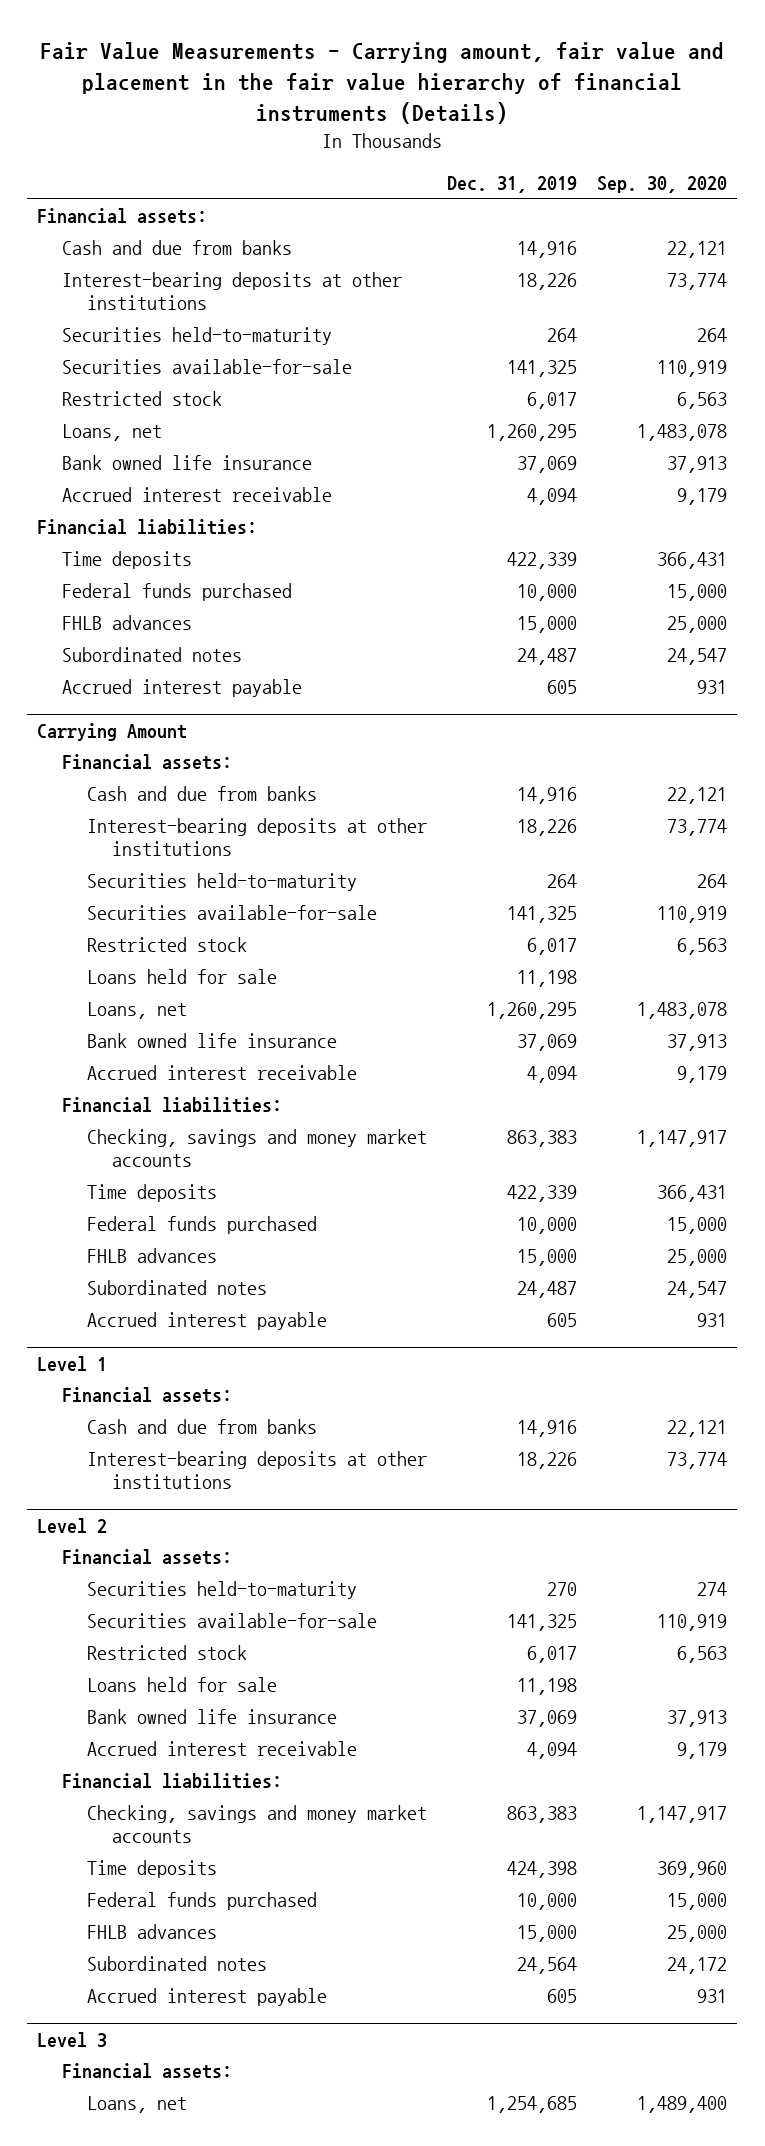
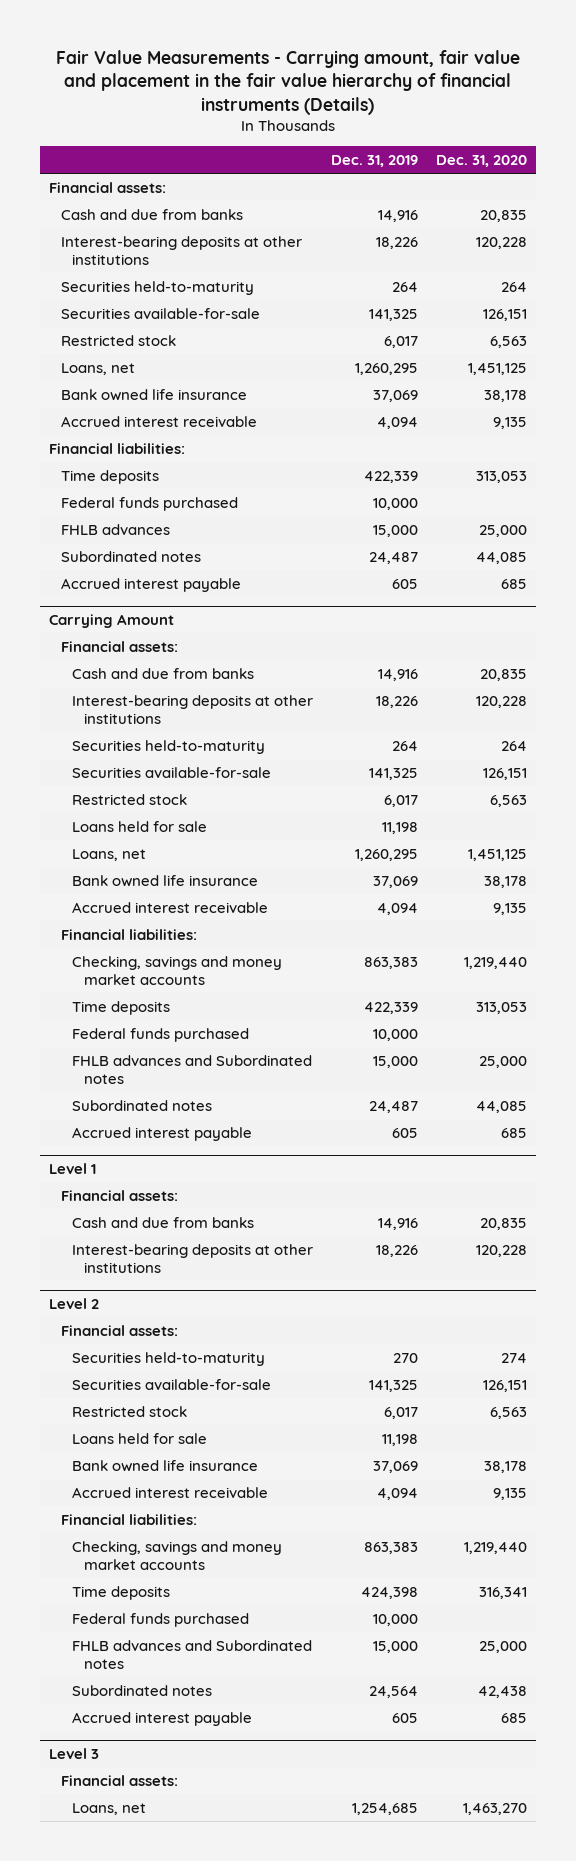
[597,176,728,194] Sep. 30, 2020 -> none
none -> [435,155,527,168] Dec. 31, 2020
[86,1248,217,1264] FHLB advances -> none
none -> [72,1054,313,1085] FHLB advances and Subordinated notes
[86,1924,217,1940] FHLB advances -> none
none -> [72,1639,313,1670] FHLB advances and Subordinated notes

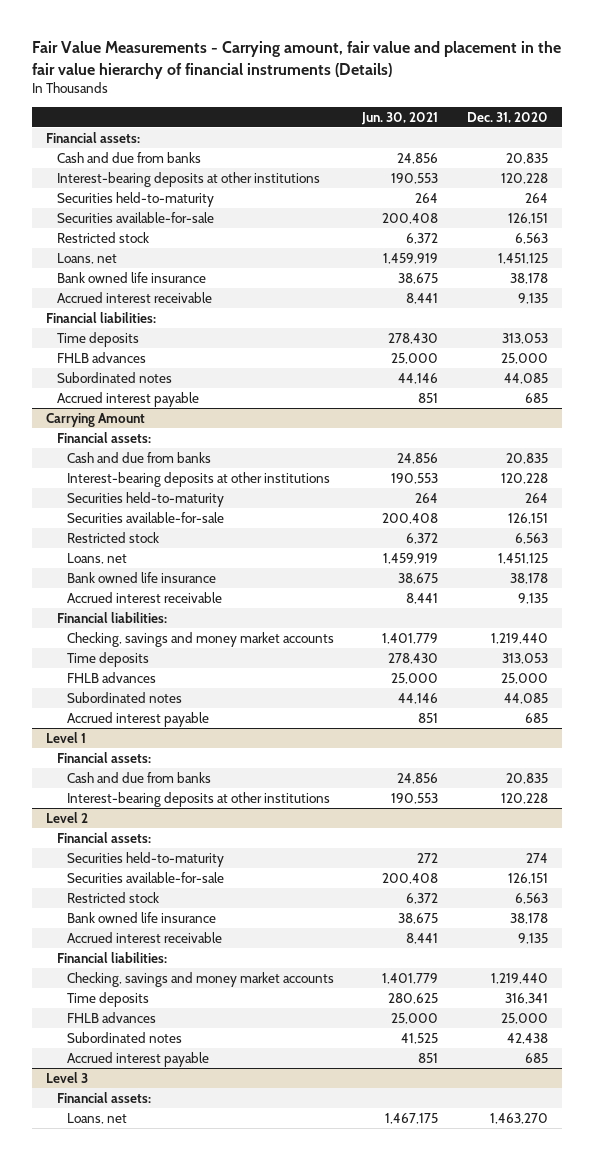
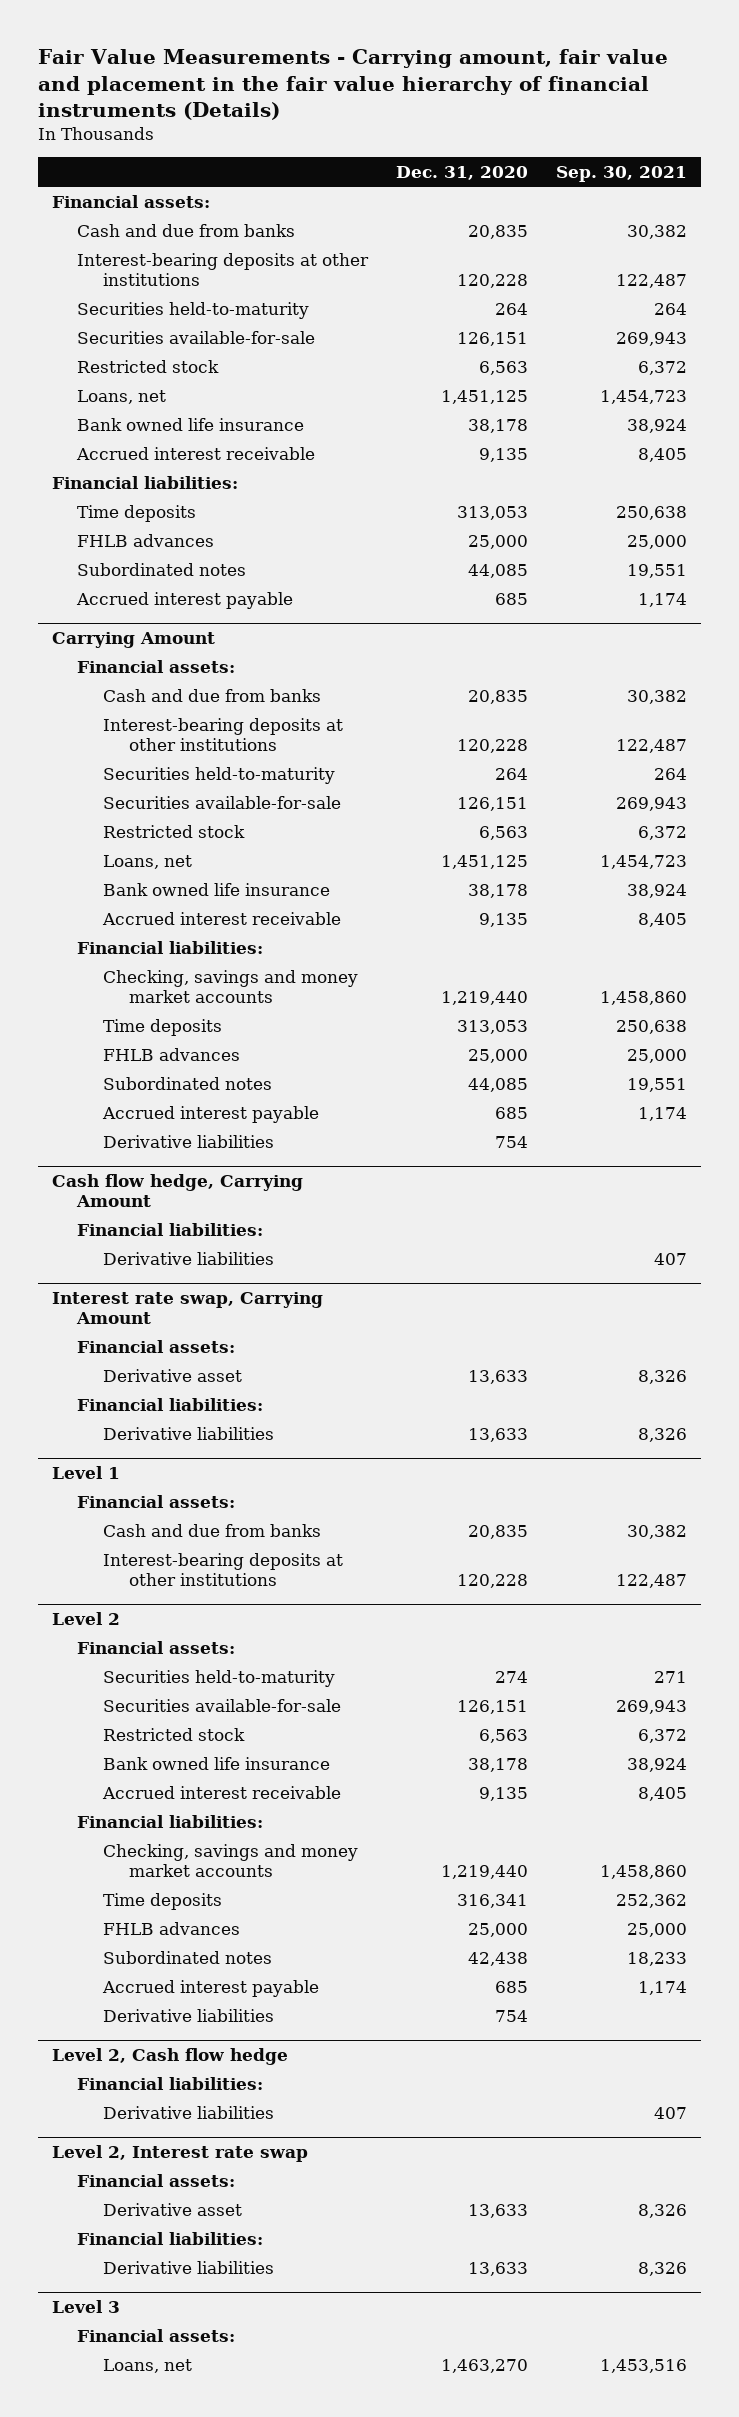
[361,111,439,125] Jun. 30, 2021 -> none
none -> [556,165,688,182] Sep. 30, 2021
none -> [102,1134,274,1148] Derivative liabilities
none -> [51,1173,303,1208] Cash flow hedge, Carrying Amount
none -> [77,1222,264,1236] Financial liabilities:
none -> [102,1251,274,1265] Derivative liabilities
none -> [51,1291,323,1325] Interest rate swap, Carrying Amount
none -> [77,1339,236,1353] Financial assets:
none -> [102,1368,242,1382] Derivative asset
none -> [77,1397,264,1411] Financial liabilities:
none -> [102,1426,274,1440] Derivative liabilities
none -> [102,2008,274,2022] Derivative liabilities
none -> [51,2047,288,2065] Level 2, Cash flow hedge
none -> [77,2076,264,2090] Financial liabilities:
none -> [102,2105,274,2119] Derivative liabilities
none -> [51,2144,308,2162] Level 2, Interest rate swap
none -> [77,2173,236,2187] Financial assets:
none -> [102,2202,242,2216] Derivative asset
none -> [77,2231,264,2245] Financial liabilities:
none -> [102,2260,274,2274] Derivative liabilities

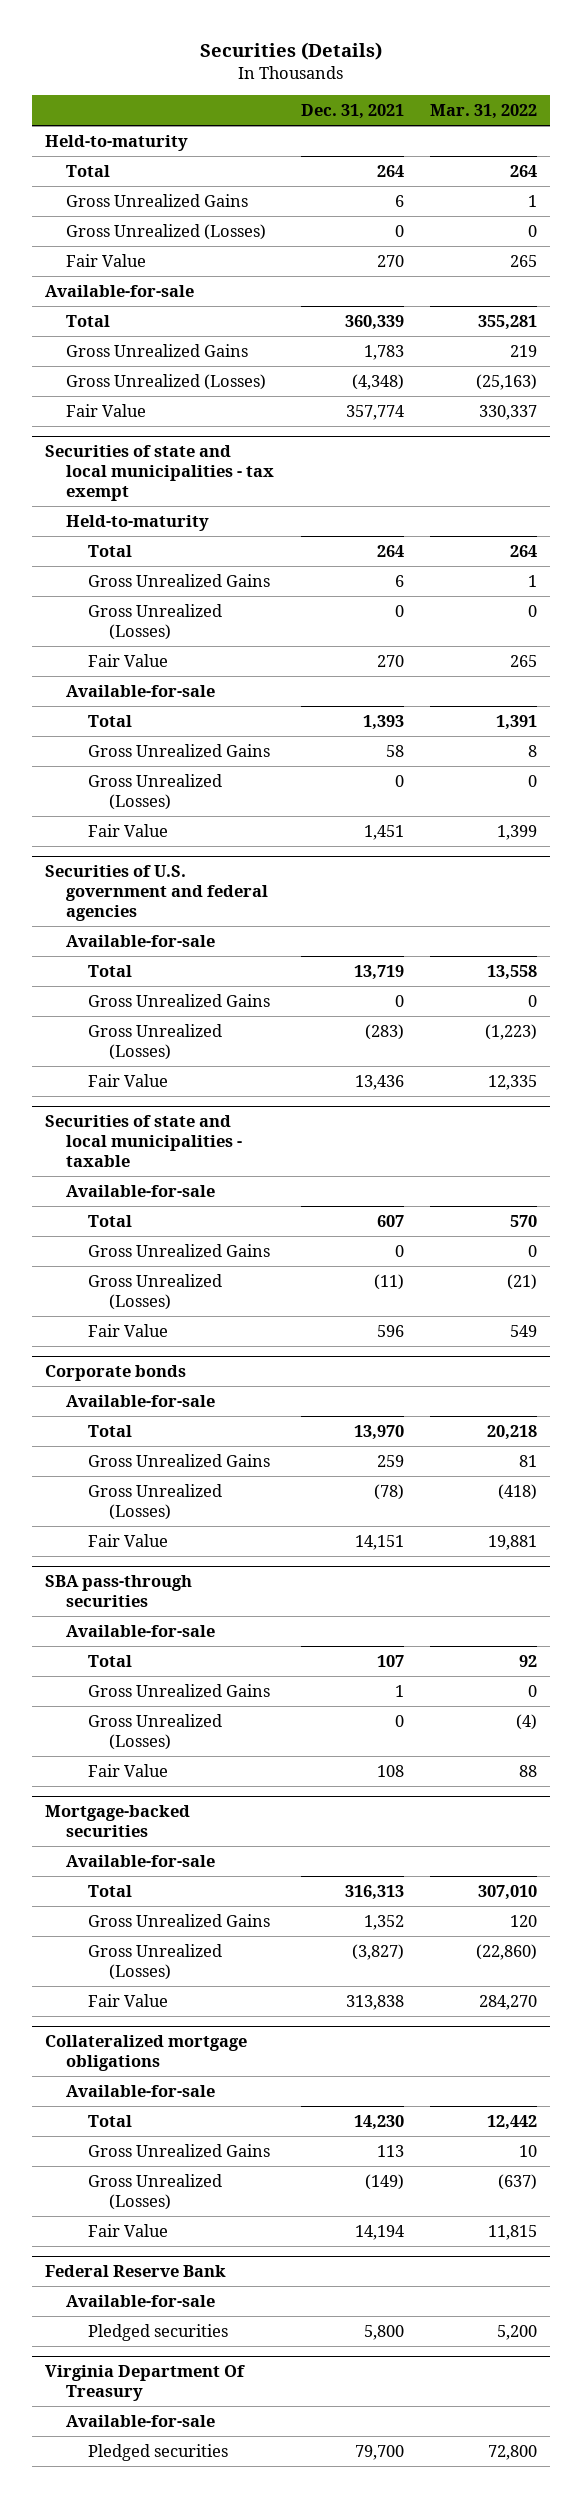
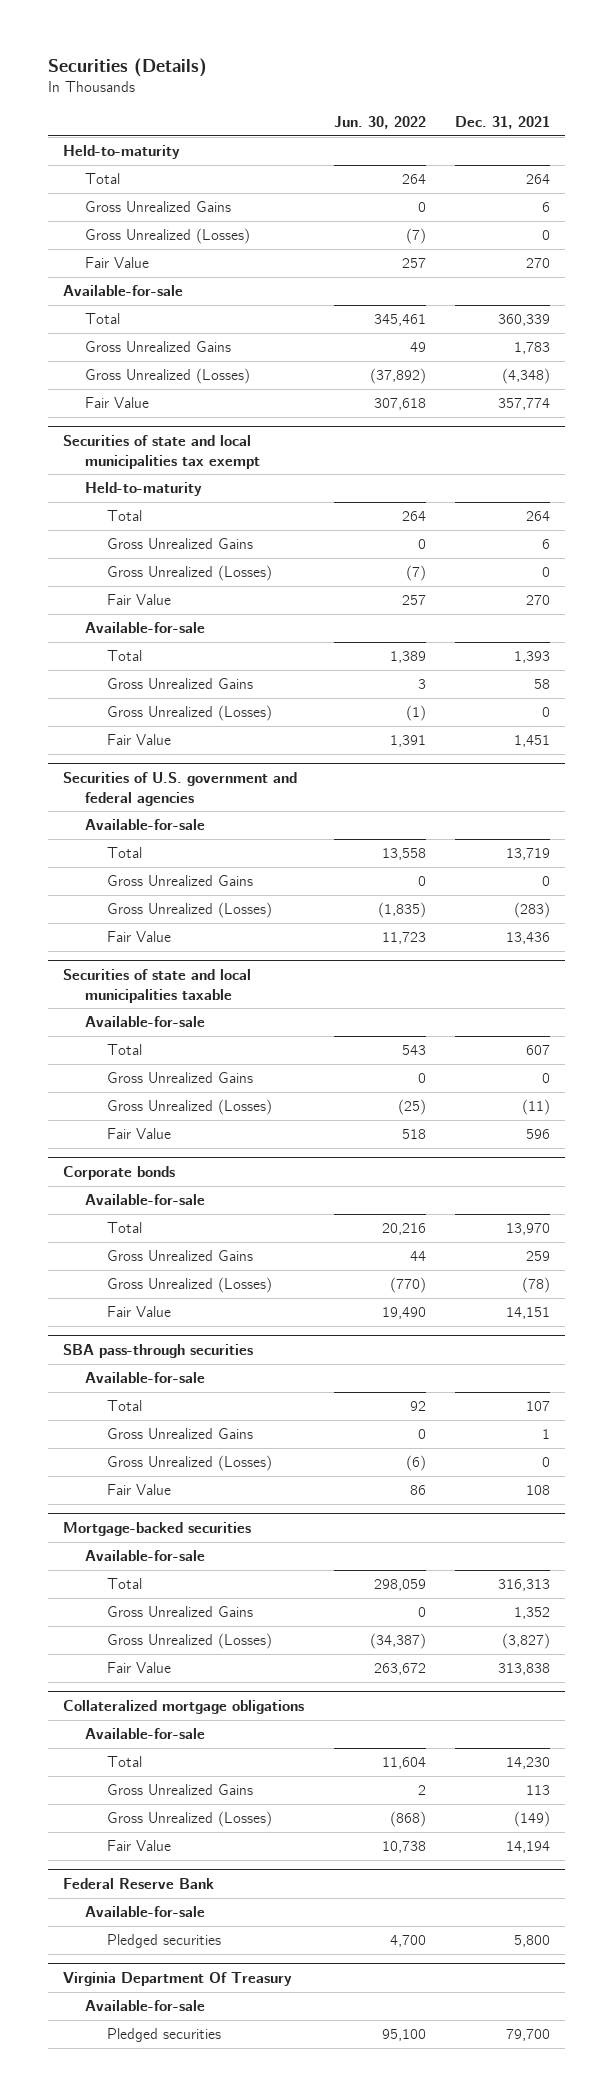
[429,104,537,120] Mar. 31, 2022 -> none
none -> [333,115,426,129] Jun. 30, 2022
[45,444,275,502] Securities of state and local municipalities - tax exempt -> [62,435,260,469] Securities of state and local municipalities tax exempt
[45,1114,243,1168] Securities of state and local municipalities - taxable -> [62,969,251,1003] Securities of state and local municipalities taxable

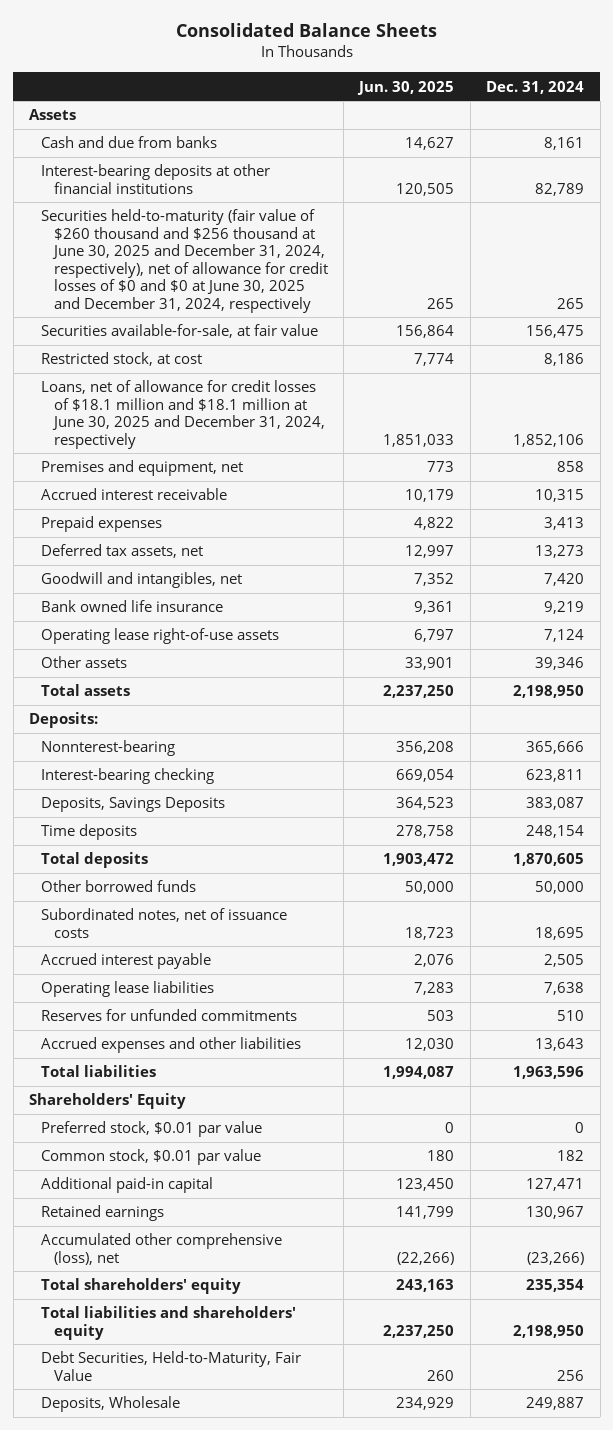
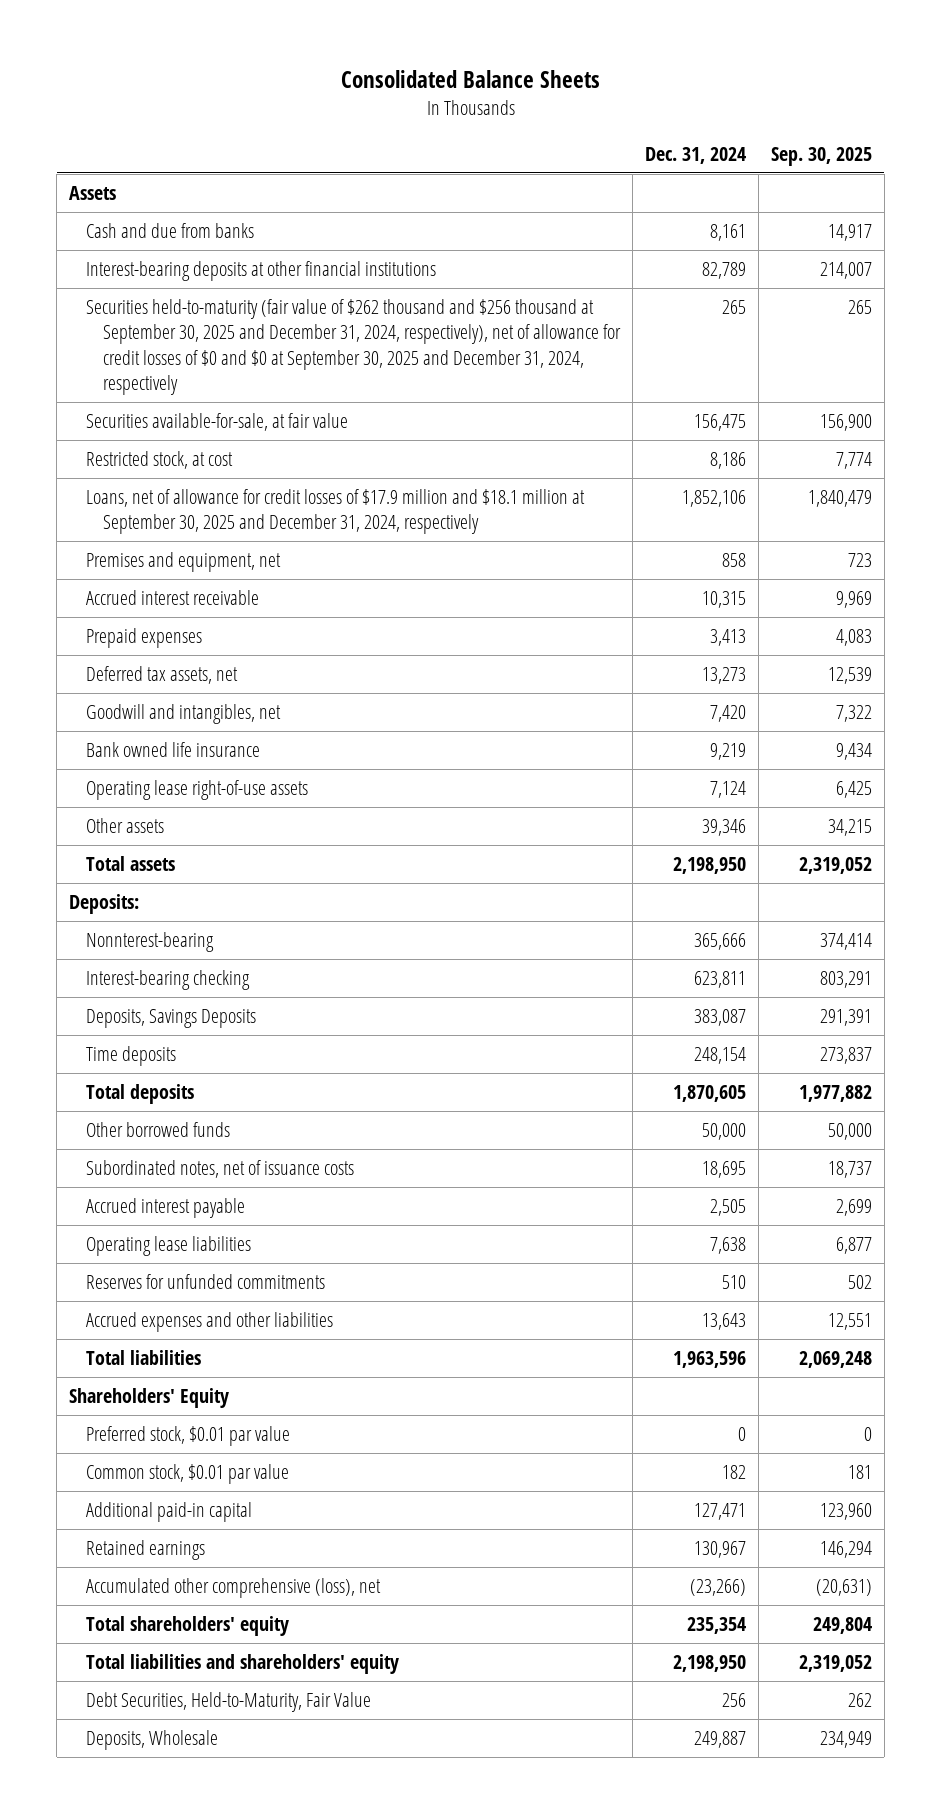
[357,80,455,95] Jun. 30, 2025 -> none
none -> [770,146,872,166] Sep. 30, 2025
[41,209,328,313] Securities held-to-maturity (fair value of $260 thousand and $256 thousand at June 30, 2025 and December 31, 2024, respectively), net of allowance for credit losses of $0 and $0 at June 30, 2025 and December 31, 2024, respectively -> [86,299,621,395] Securities held-to-maturity (fair value of $262 thousand and $256 thousand at September 30, 2025 and December 31, 2024, respectively), net of allowance for credit losses of $0 and $0 at September 30, 2025 and December 31, 2024, respectively
[41,380,325,449] Loans, net of allowance for credit losses of $18.1 million and $18.1 million at June 30, 2025 and December 31, 2024, respectively -> [86,489,586,535] Loans, net of allowance for credit losses of $17.9 million and $18.1 million at September 30, 2025 and December 31, 2024, respectively

